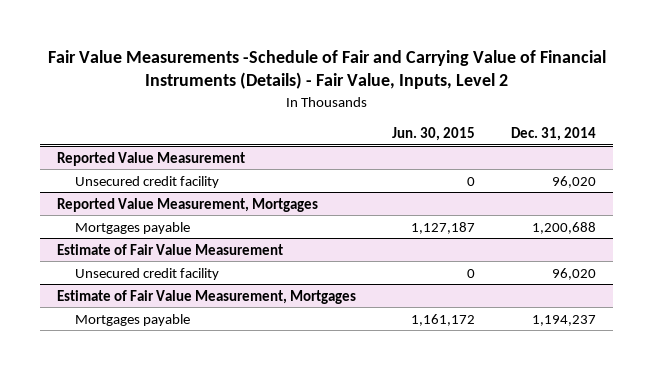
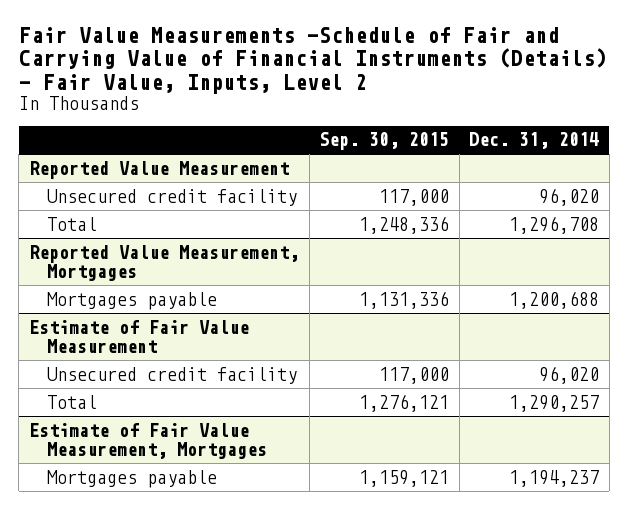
[392,127,476,142] Jun. 30, 2015 -> none
none -> [319,132,450,151] Sep. 30, 2015
none -> [46,216,97,231] Total
none -> [46,394,97,409] Total

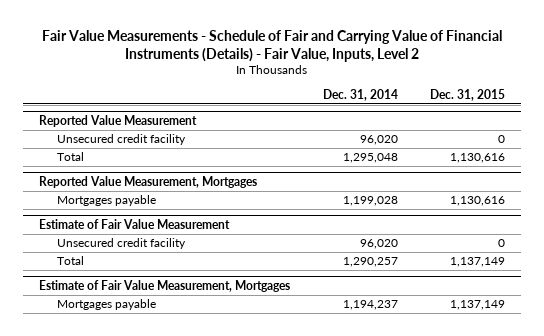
[18,26,607,94] Fair Value Measurements -Schedule of Fair and Carrying Value of Financial Instruments (Details) - Fair Value, Inputs, Level 2 -> [42,29,503,62] Fair Value Measurements - Schedule of Fair and Carrying Value of Financial Instruments (Details) - Fair Value, Inputs, Level 2
[319,132,450,151] Sep. 30, 2015 -> none
none -> [430,89,506,102] Dec. 31, 2015
[509,215,600,234] 1,296,708 -> [342,153,398,164] 1,295,048
[509,290,600,309] 1,200,688 -> [342,196,398,207] 1,199,028

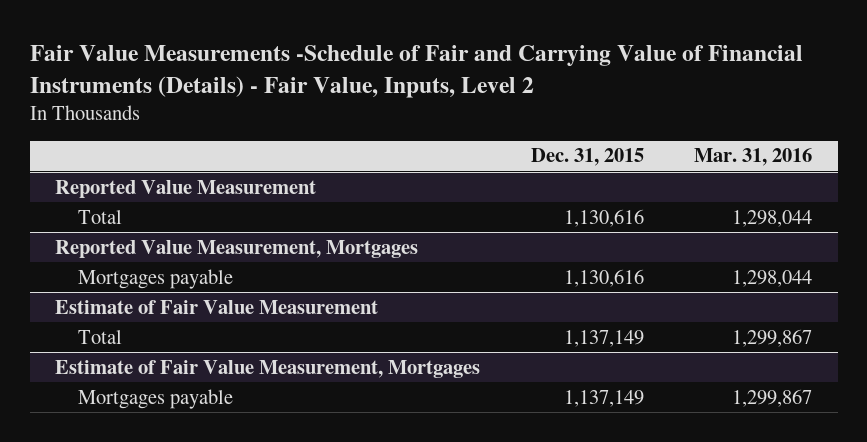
[42,29,503,62] Fair Value Measurements - Schedule of Fair and Carrying Value of Financial Instruments (Details) - Fair Value, Inputs, Level 2 -> [29,45,803,98] Fair Value Measurements -Schedule of Fair and Carrying Value of Financial Instruments (Details) - Fair Value, Inputs, Level 2
[322,89,398,102] Dec. 31, 2014 -> none
none -> [694,148,813,167] Mar. 31, 2016
[56,134,186,146] Unsecured credit facility -> none
[56,238,186,250] Unsecured credit facility -> none

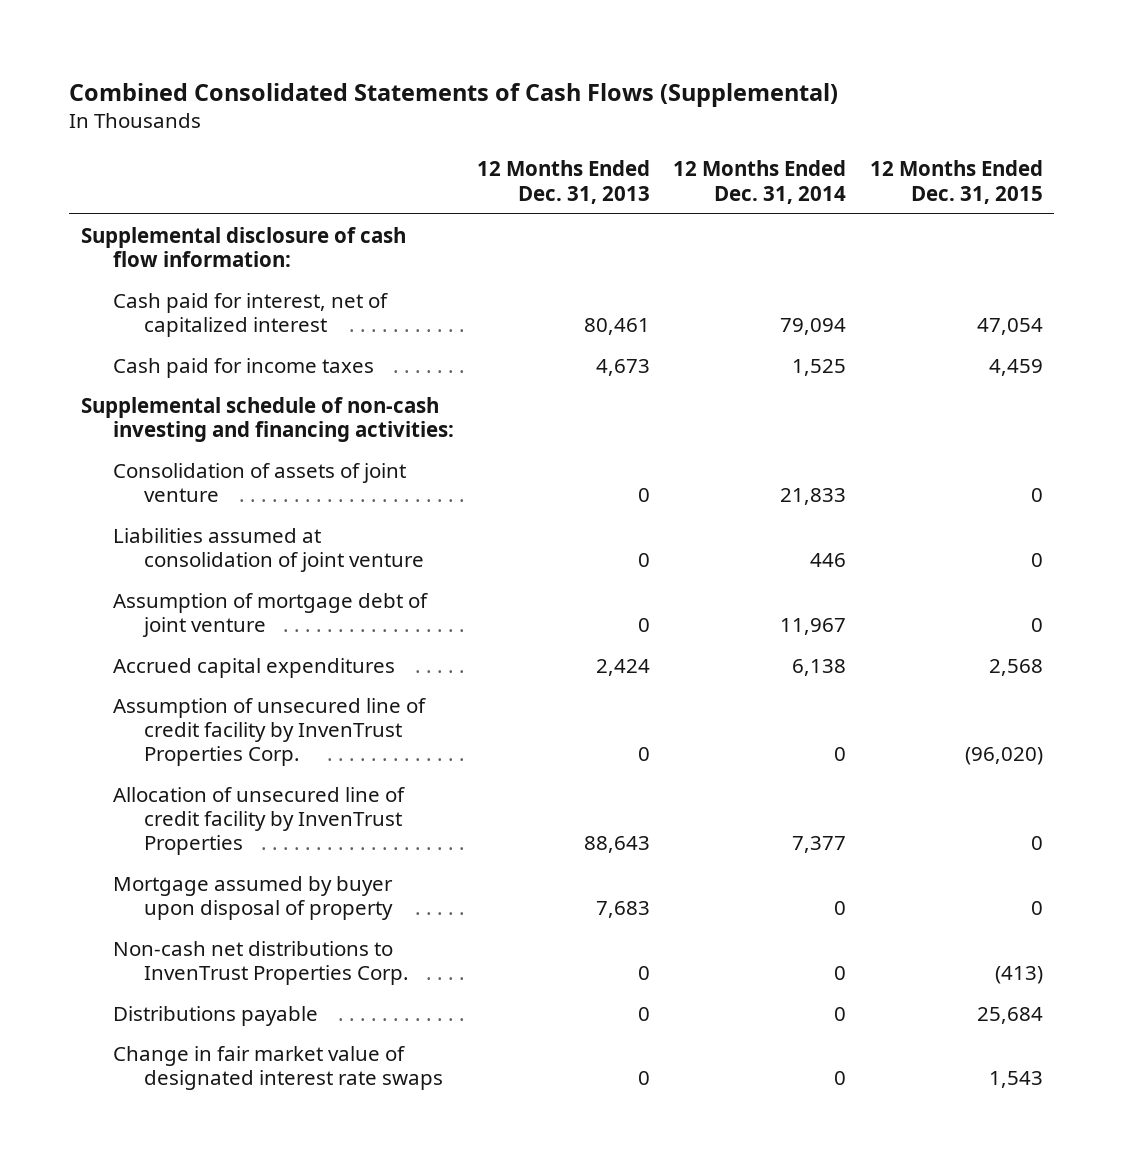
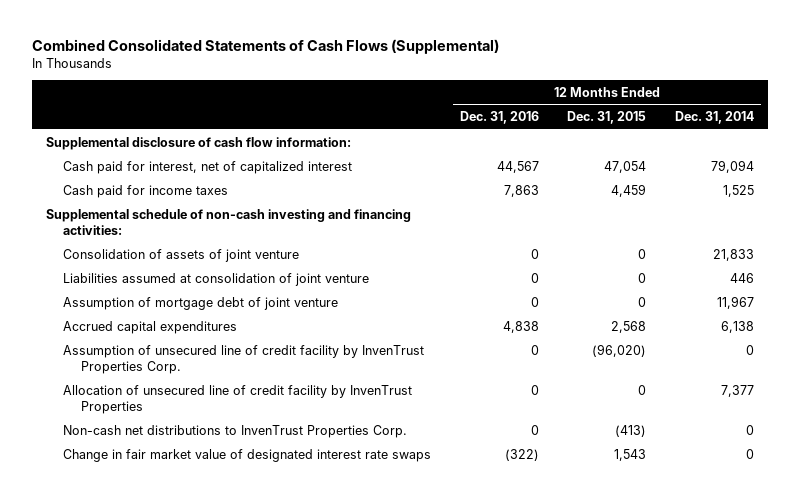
[476,160,650,204] 12 Months Ended Dec. 31, 2013 -> none
none -> [459,110,539,124] Dec. 31, 2016
[112,875,394,920] Mortgage assumed by buyer upon disposal of property -> none
[112,1005,318,1026] Distributions payable -> none

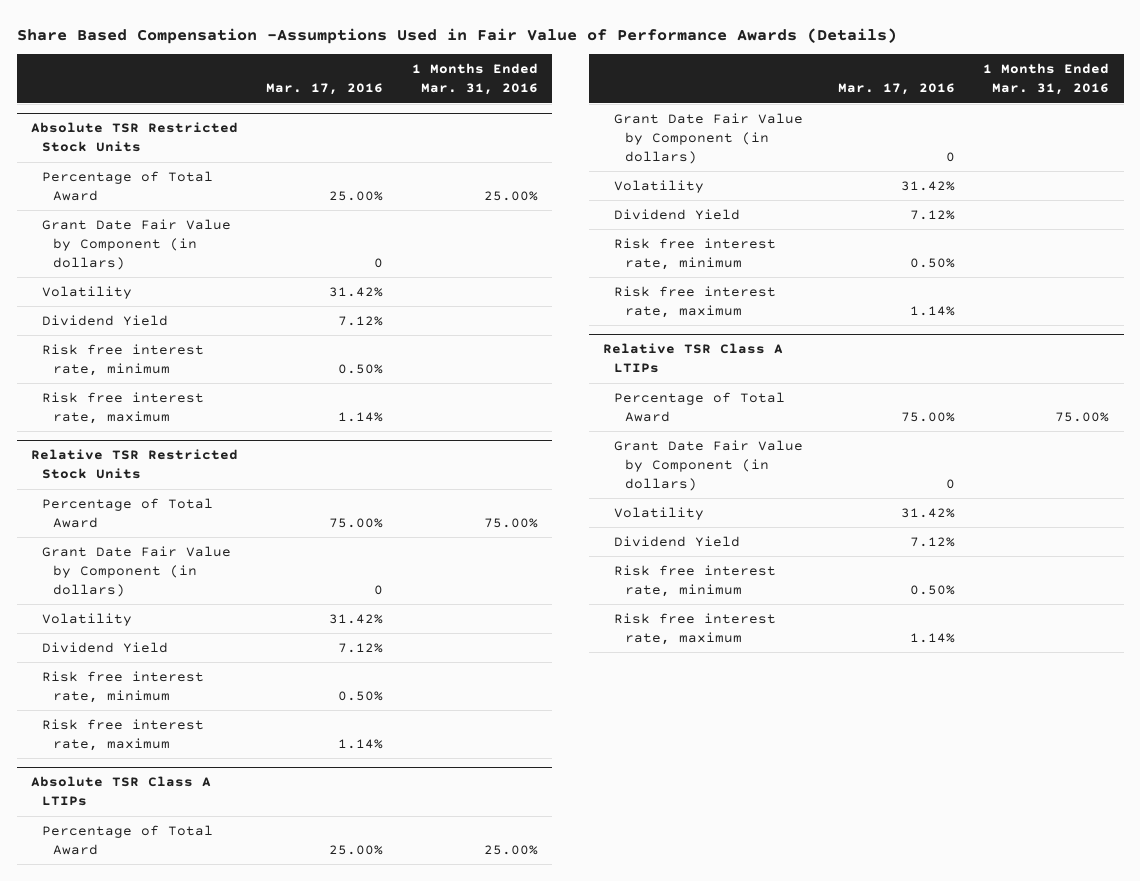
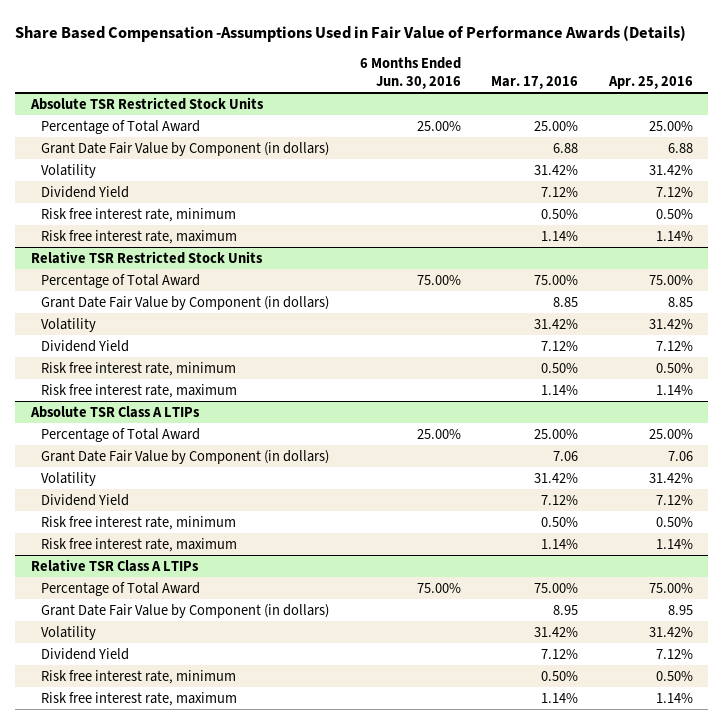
[411,63,538,96] 1 Months Ended Mar. 31, 2016 -> none
none -> [359,57,461,89] 6 Months Ended Jun. 30, 2016
none -> [608,75,694,89] Apr. 25, 2016
[374,257,384,268] 0 -> [553,142,579,153] 6.88
[374,584,384,595] 0 -> [553,296,579,307] 8.85
[946,151,956,162] 0 -> [553,450,579,461] 7.06
[946,478,956,489] 0 -> [553,604,579,615] 8.95

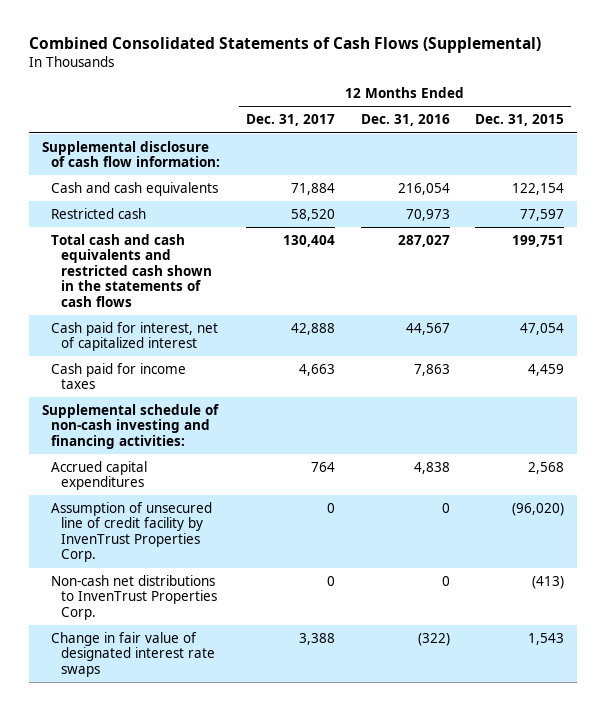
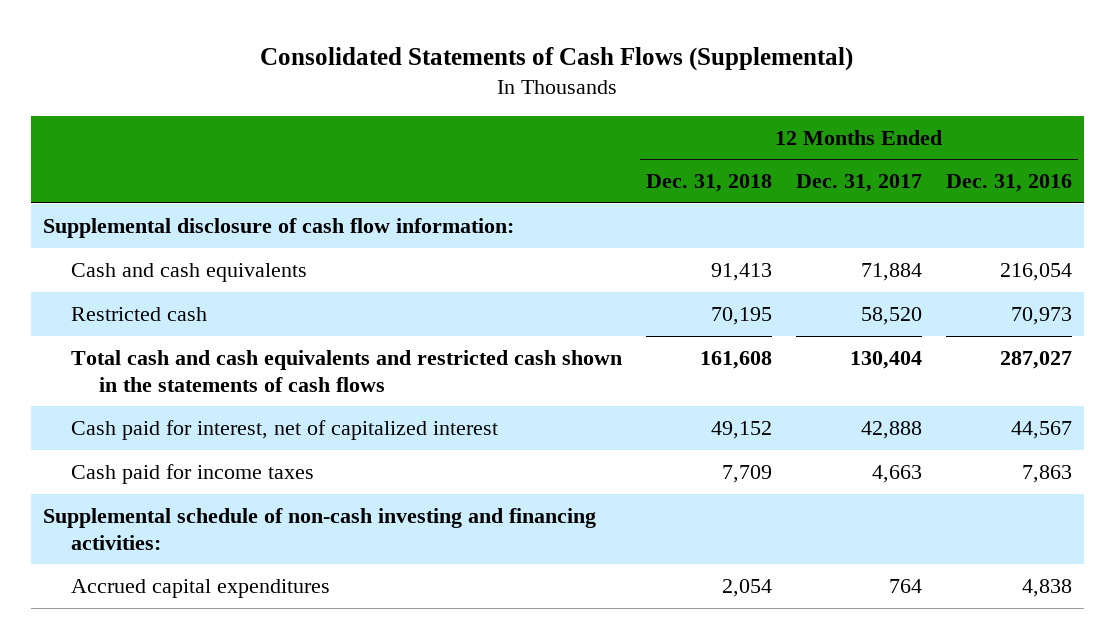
[28,37,541,54] Combined Consolidated Statements of Cash Flows (Supplemental) -> [260,46,854,71] Consolidated Statements of Cash Flows (Supplemental)
[475,114,565,127] Dec. 31, 2015 -> none
none -> [646,174,773,193] Dec. 31, 2018
[51,501,213,563] Assumption of unsecured line of credit facility by InvenTrust Properties Corp. -> none
[51,574,217,620] Non-cash net distributions to InvenTrust Properties Corp. -> none
[51,631,215,677] Change in fair value of designated interest rate swaps -> none

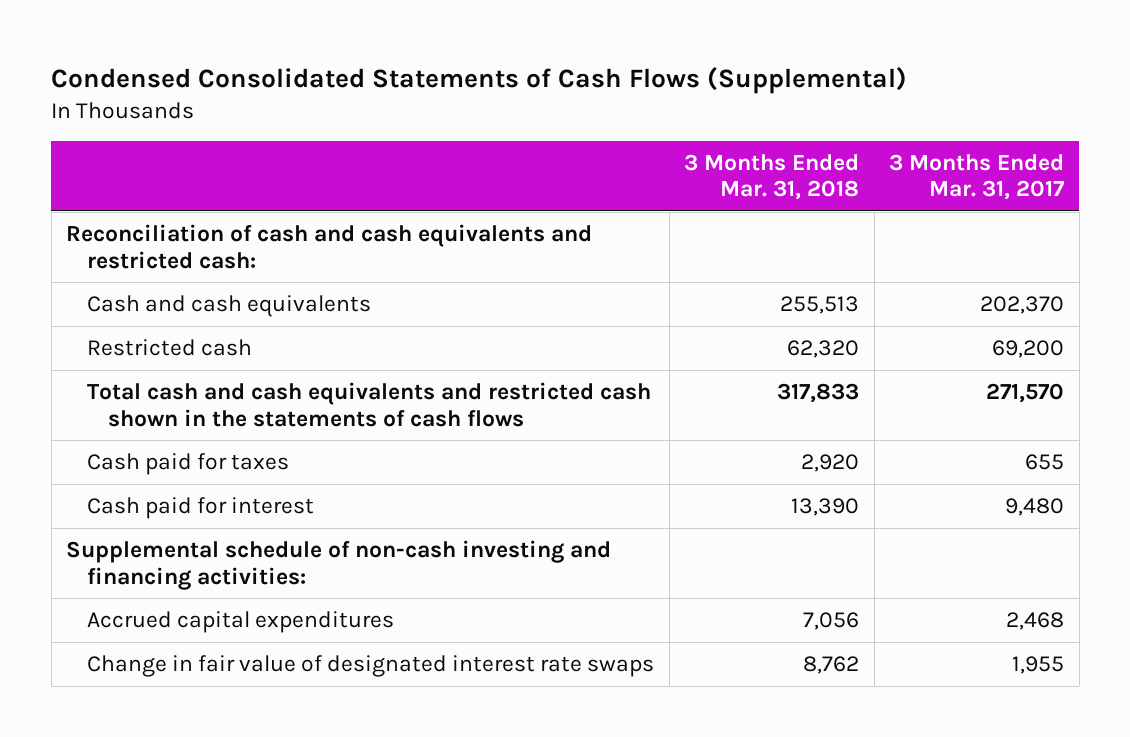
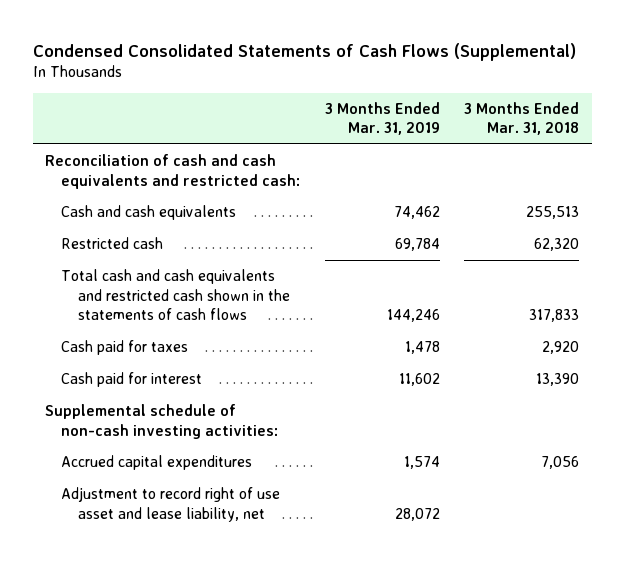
[889,153,1066,201] 3 Months Ended Mar. 31, 2017 -> none
none -> [324,101,440,136] 3 Months Ended Mar. 31, 2019
[66,540,612,590] Supplemental schedule of non-cash investing and financing activities: -> [45,404,279,439] Supplemental schedule of non-cash investing activities:
[87,655,655,678] Change in fair value of designated interest rate swaps -> none
none -> [61,487,281,522] Adjustment to record right of use asset and lease liability, net

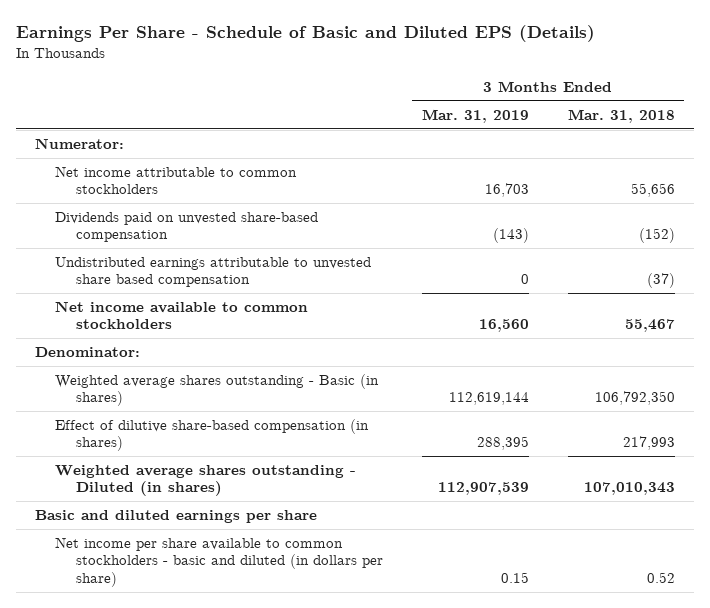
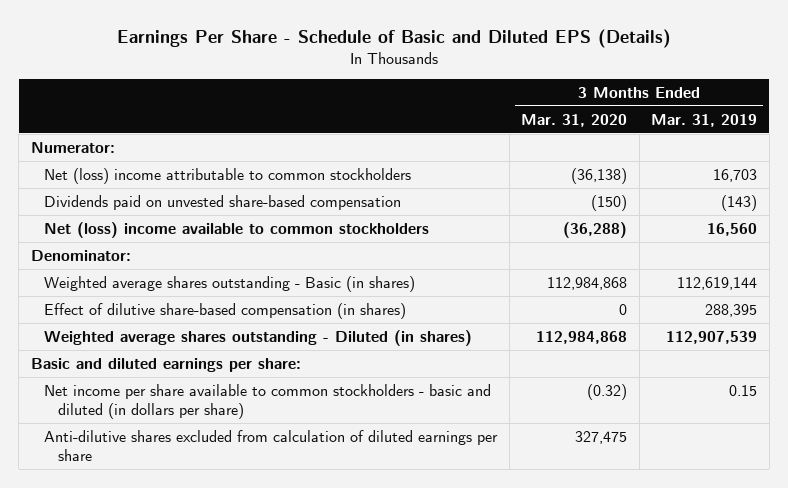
[567,108,675,123] Mar. 31, 2018 -> none
none -> [521,113,628,127] Mar. 31, 2020
[55,165,298,195] Net income attributable to common stockholders -> [44,167,412,184] Net (loss) income attributable to common stockholders
[55,256,372,288] Undistributed earnings attributable to unvested share based compensation -> none
[55,300,309,330] Net income available to common stockholders -> [44,221,430,238] Net (loss) income available to common stockholders
[35,509,318,523] Basic and diluted earnings per share -> [30,357,301,372] Basic and diluted earnings per share:
none -> [44,429,499,461] Anti-dilutive shares excluded from calculation of diluted earnings per share

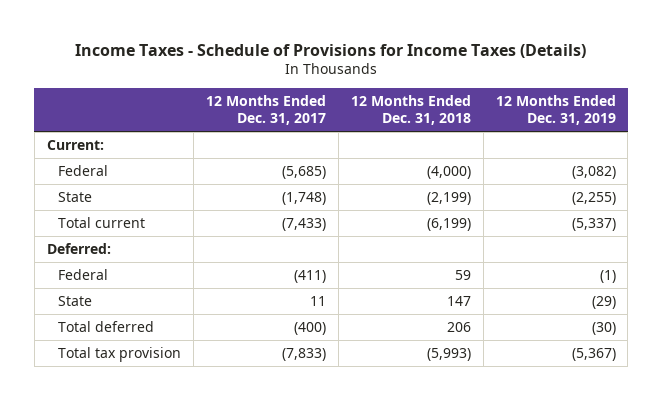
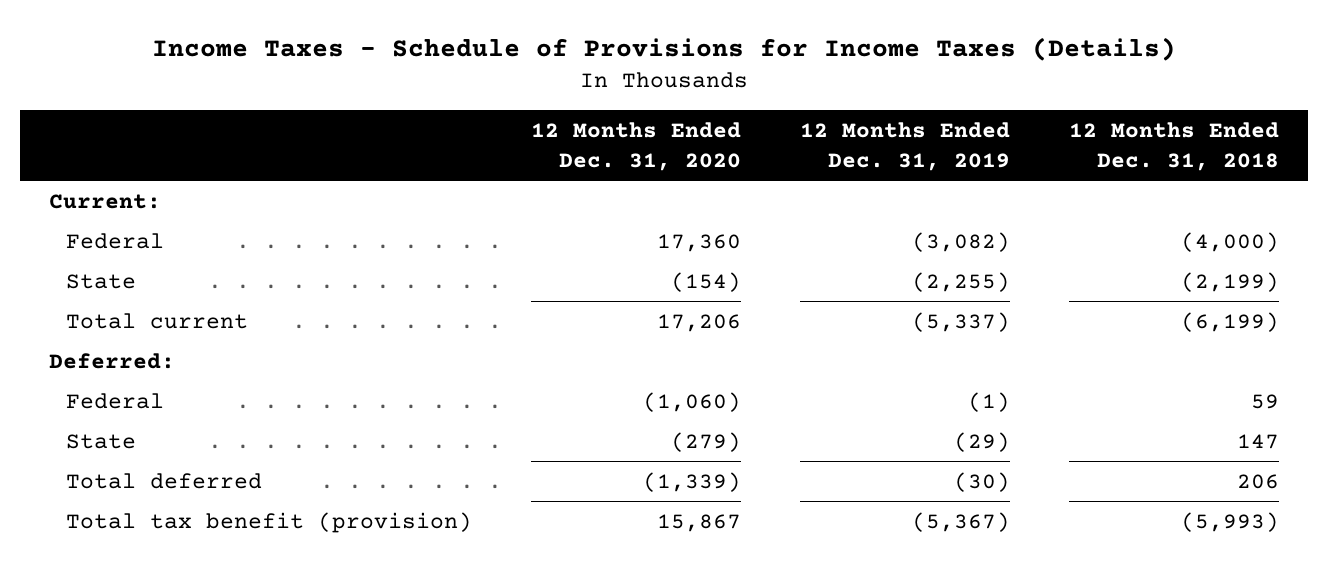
[205,95,326,126] 12 Months Ended Dec. 31, 2017 -> none
none -> [531,122,742,172] 12 Months Ended Dec. 31, 2020
[58,347,182,363] Total tax provision -> [66,511,473,533] Total tax benefit (provision)

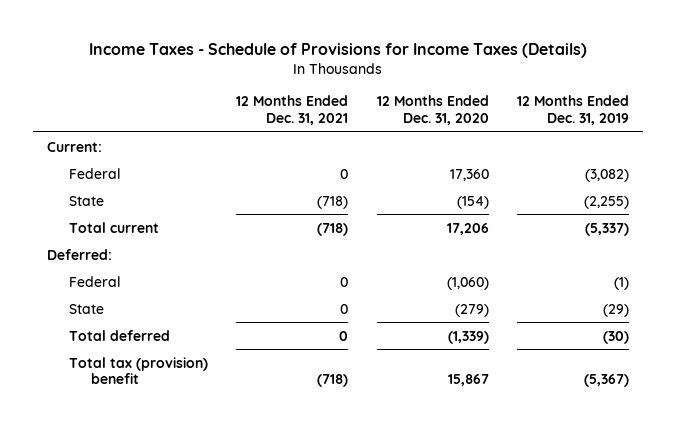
[1068,122,1279,172] 12 Months Ended Dec. 31, 2018 -> none
none -> [236,95,349,126] 12 Months Ended Dec. 31, 2021
[66,511,473,533] Total tax benefit (provision) -> [68,356,208,385] Total tax (provision) benefit

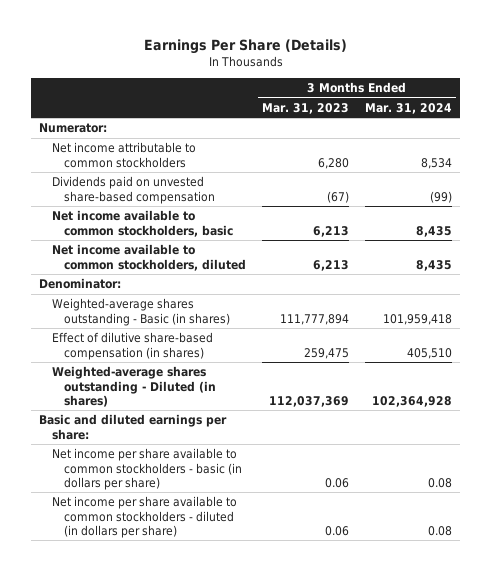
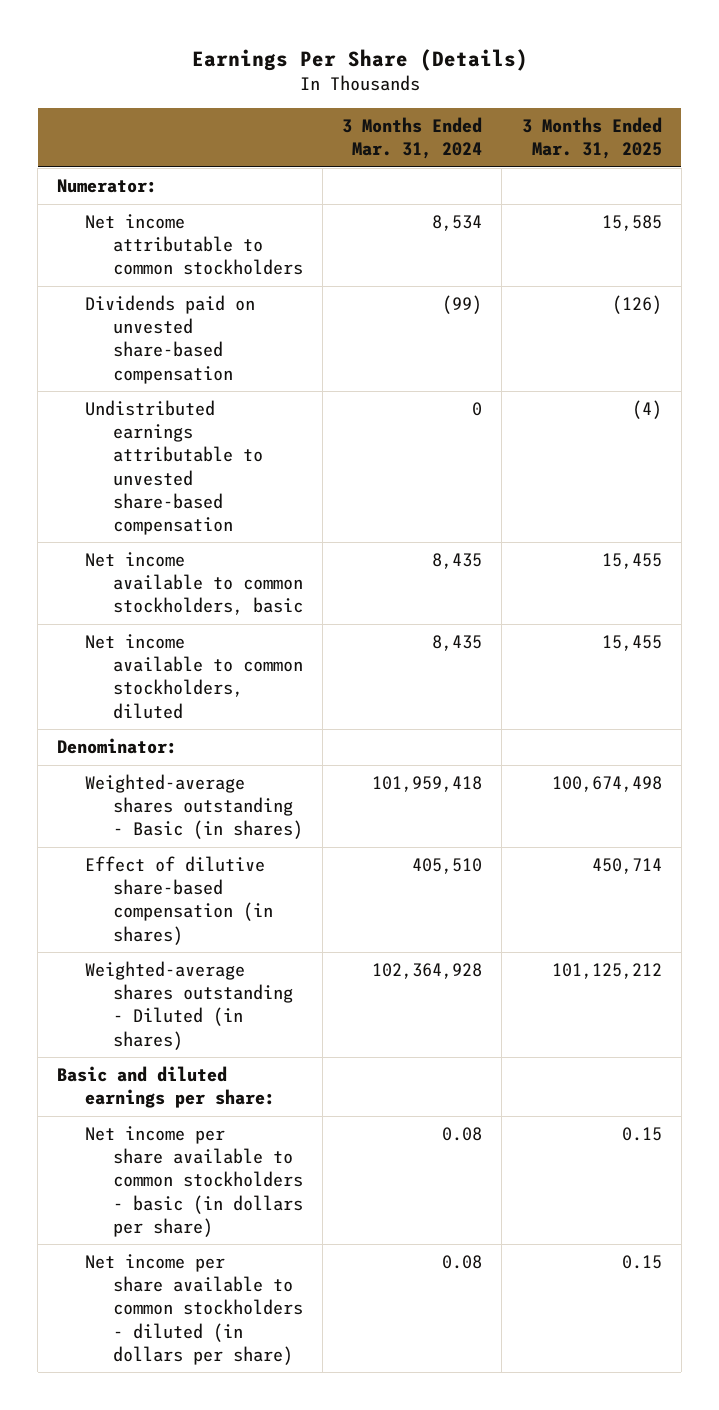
[261,102,349,114] Mar. 31, 2023 -> none
none -> [521,117,662,160] 3 Months Ended Mar. 31, 2025
none -> [85,400,263,535] Undistributed earnings attributable to unvested share-based compensation

